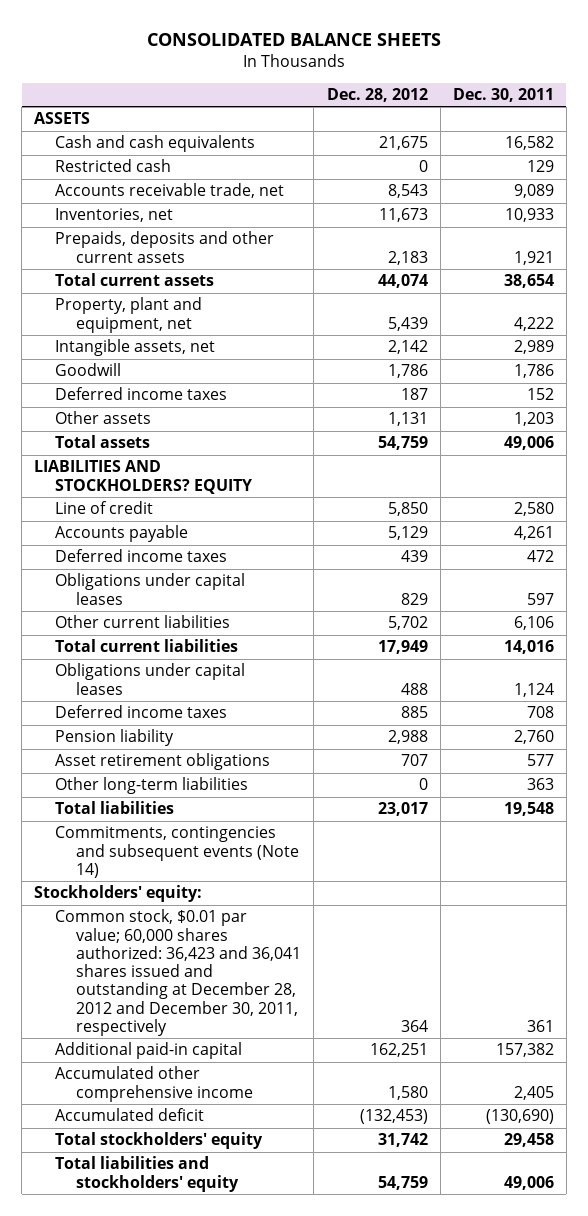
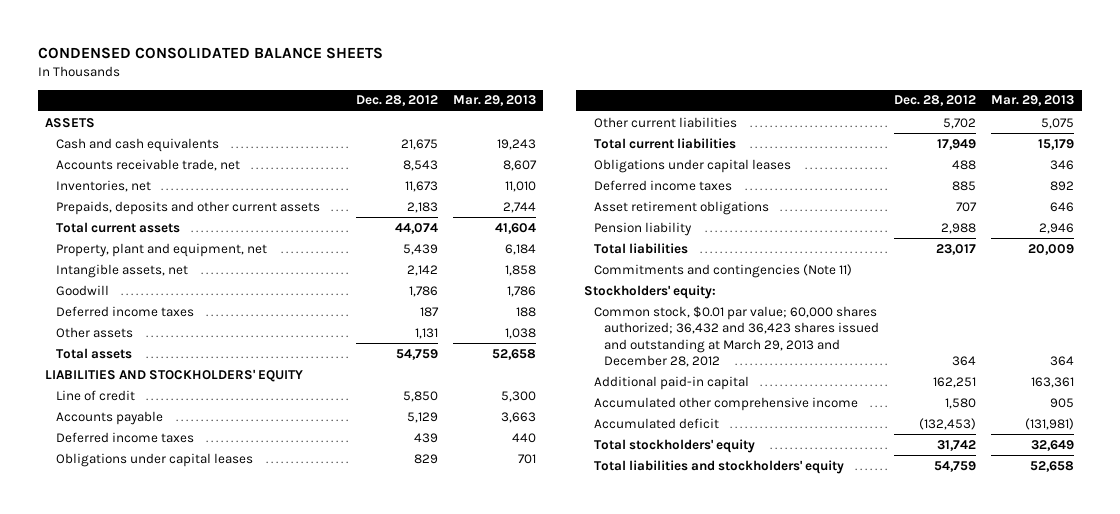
[146,32,441,46] CONSOLIDATED BALANCE SHEETS -> [37,47,383,60] CONDENSED CONSOLIDATED BALANCE SHEETS
[452,87,554,102] Dec. 30, 2011 -> none
none -> [452,95,536,107] Mar. 29, 2013
[55,159,172,173] Restricted cash -> none
[34,460,253,494] LIABILITIES AND STOCKHOLDERS? EQUITY -> [45,368,304,382] LIABILITIES AND STOCKHOLDERS' EQUITY
[55,777,249,795] Other long-term liabilities -> none
[55,729,175,747] Pension liability -> [594,221,693,236] Pension liability
[55,826,300,878] Commitments, contingencies and subsequent events (Note 14) -> [594,263,853,278] Commitments and contingencies (Note 11)
[55,909,302,1036] Common stock, $0.01 par value; 60,000 shares authorized: 36,423 and 36,041 shares issued and outstanding at December 28, 2012 and December 30, 2011, respectively -> [594,305,880,368] Common stock, $0.01 par value; 60,000 shares authorized; 36,432 and 36,423 shares issued and outstanding at March 29, 2013 and December 28, 2012

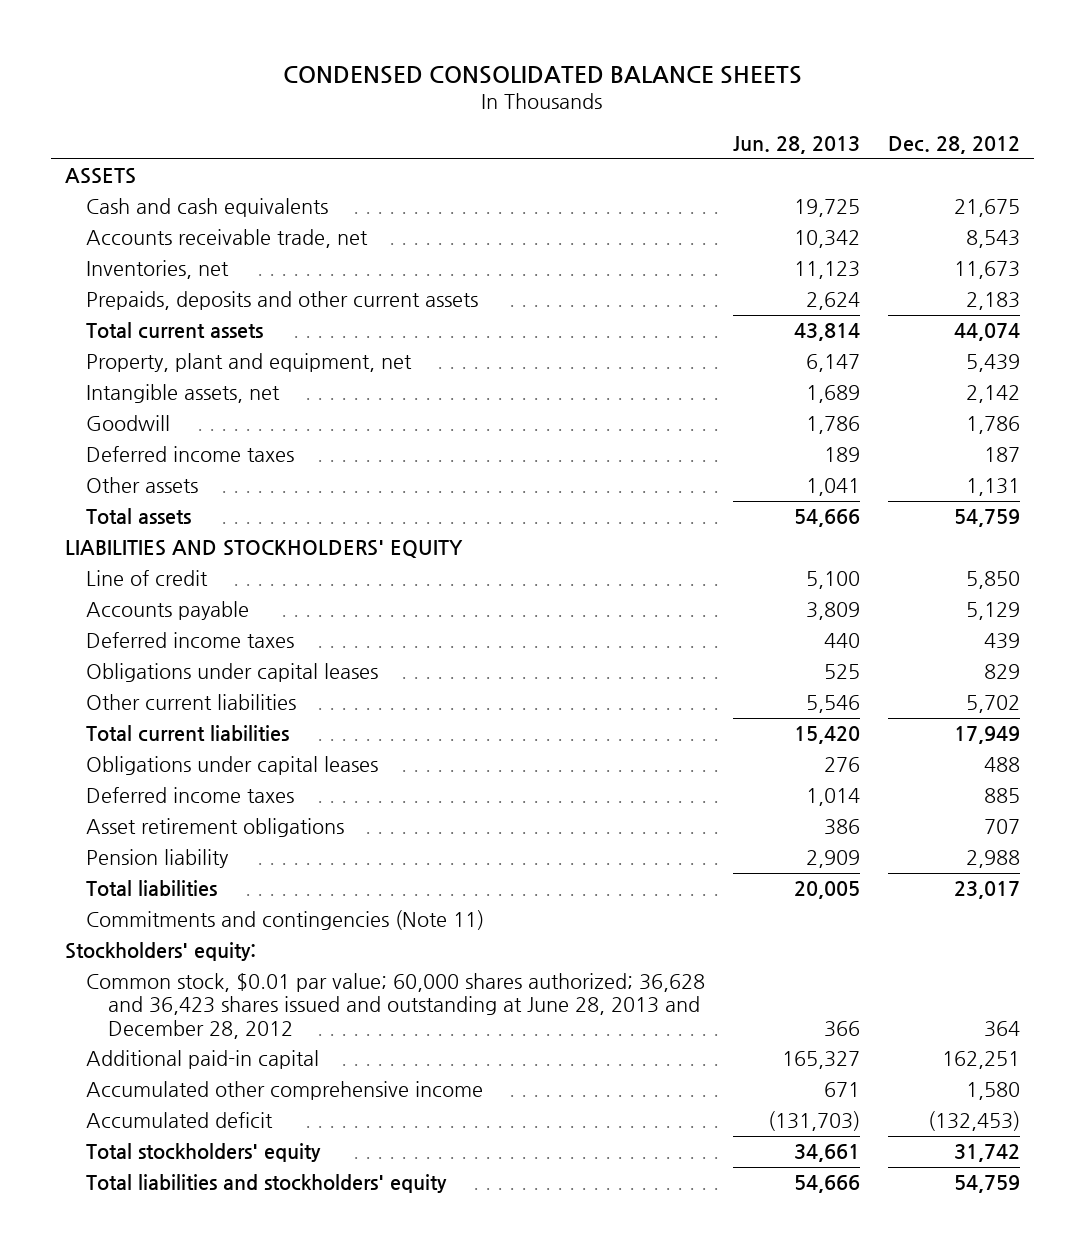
[452,95,536,107] Mar. 29, 2013 -> none
none -> [733,136,861,155] Jun. 28, 2013
[594,305,880,368] Common stock, $0.01 par value; 60,000 shares authorized; 36,432 and 36,423 shares issued and outstanding at March 29, 2013 and December 28, 2012 -> [86,973,706,1039] Common stock, $0.01 par value; 60,000 shares authorized; 36,628 and 36,423 shares issued and outstanding at June 28, 2013 and December 28, 2012

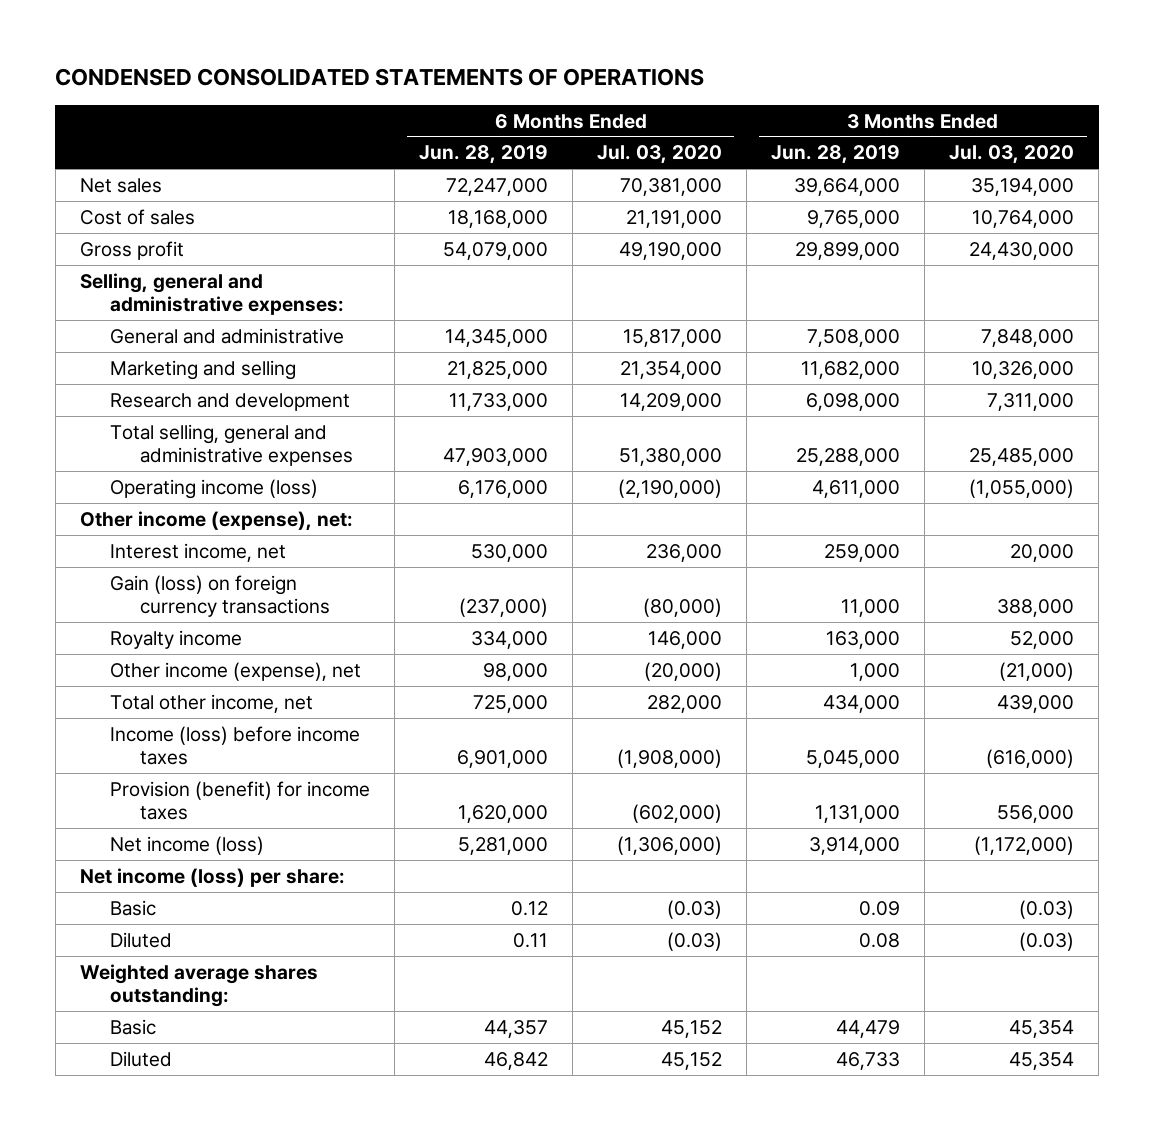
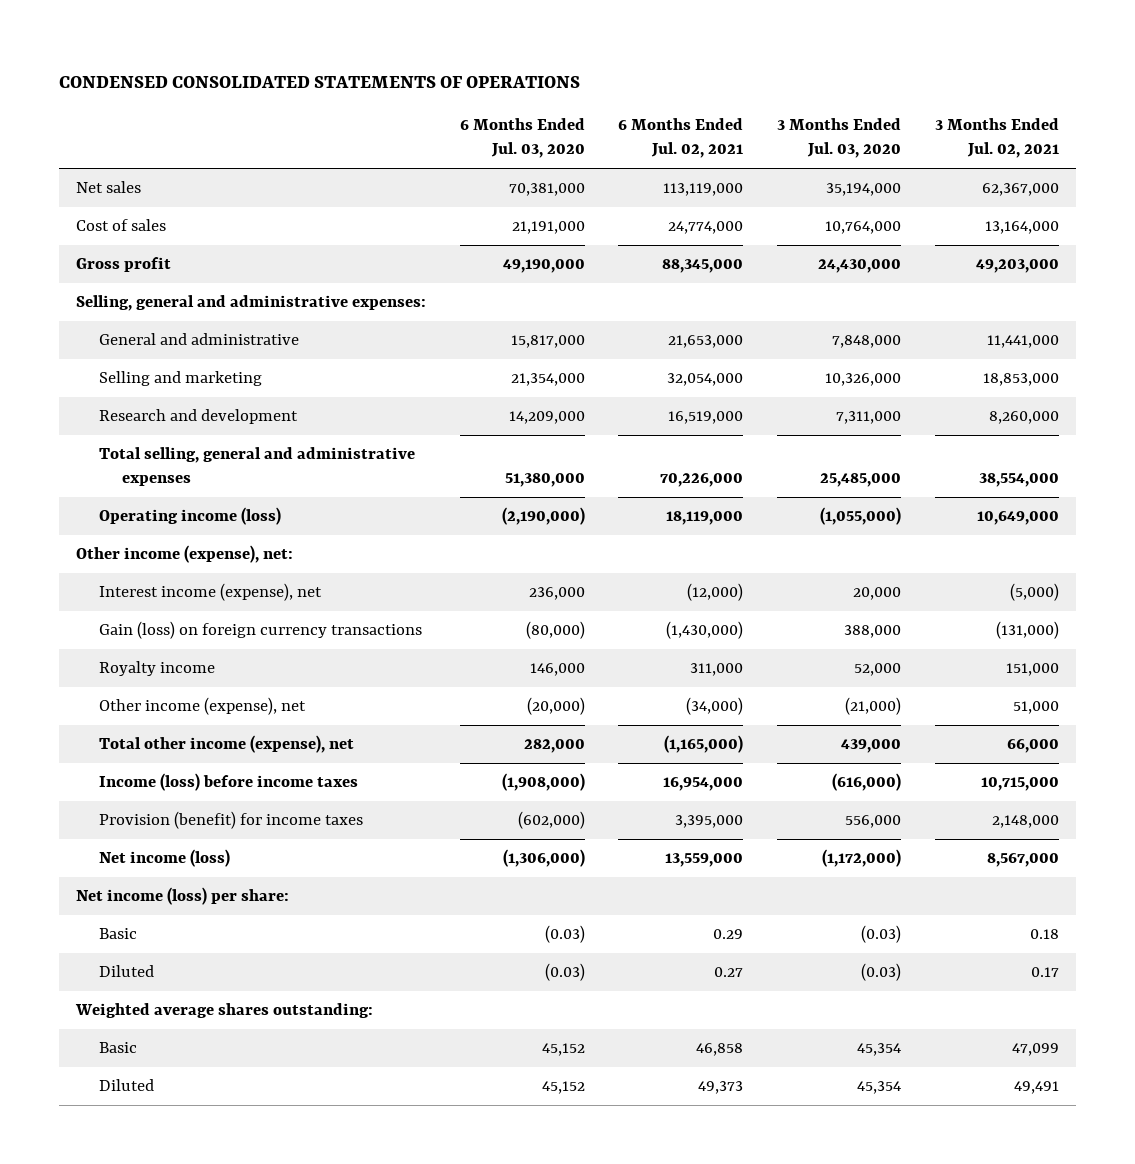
[418,145,548,165] Jun. 28, 2019 -> none
[771,145,901,165] Jun. 28, 2019 -> none
none -> [618,118,744,159] 6 Months Ended Jul. 02, 2021
none -> [934,118,1059,159] 3 Months Ended Jul. 02, 2021
[109,359,296,380] Marketing and selling -> [99,371,263,387] Selling and marketing
[109,542,286,562] Interest income, net -> [99,583,323,602] Interest income (expense), net
[109,693,313,713] Total other income, net -> [99,735,355,754] Total other income (expense), net

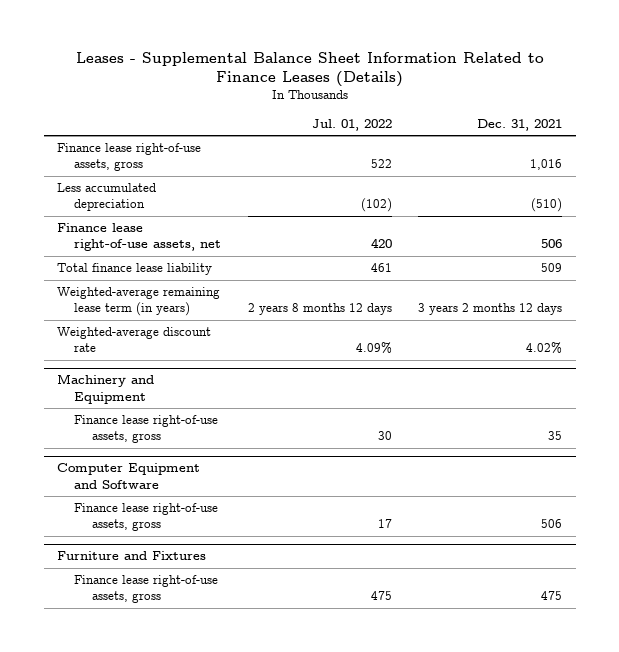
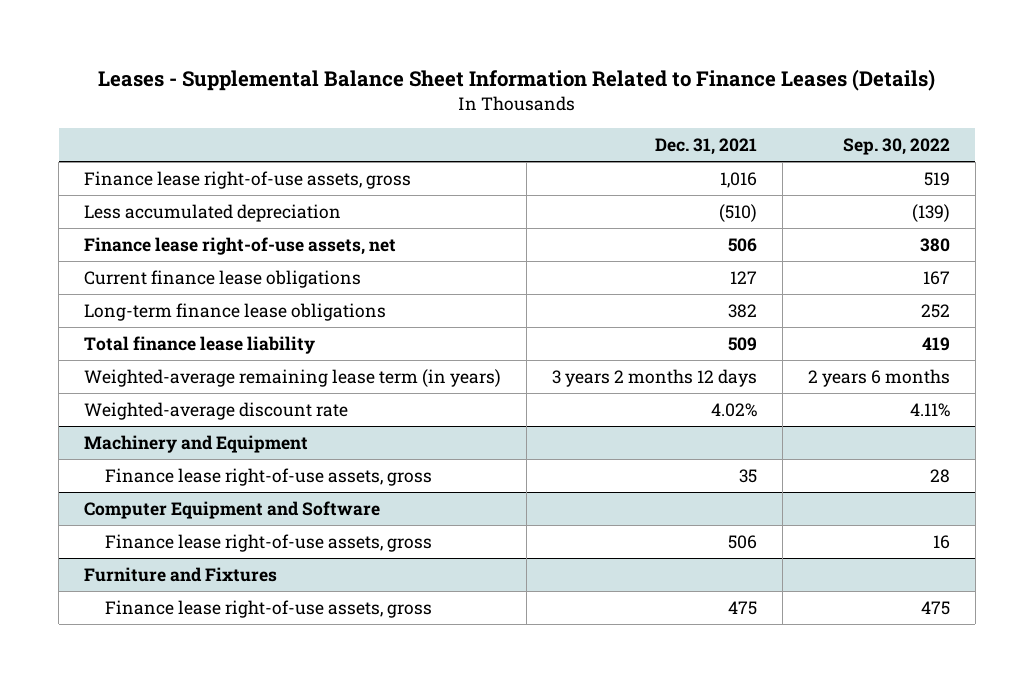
[311,118,392,131] Jul. 01, 2022 -> none
none -> [842,137,950,155] Sep. 30, 2022
none -> [84,269,362,288] Current finance lease obligations
none -> [84,302,387,321] Long-term finance lease obligations

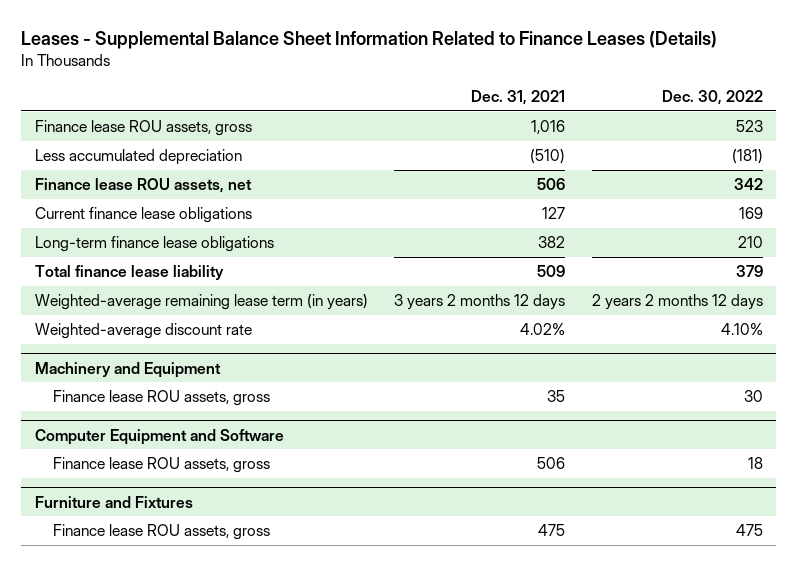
[842,137,950,155] Sep. 30, 2022 -> none
none -> [661,90,763,106] Dec. 30, 2022
[84,170,412,189] Finance lease right-of-use assets, gross -> [34,120,252,137] Finance lease ROU assets, gross
[84,236,397,255] Finance lease right-of-use assets, net -> [34,178,252,194] Finance lease ROU assets, net
[104,467,432,486] Finance lease right-of-use assets, gross -> [53,390,271,407] Finance lease ROU assets, gross
[104,533,432,552] Finance lease right-of-use assets, gross -> [53,457,271,474] Finance lease ROU assets, gross
[104,599,432,618] Finance lease right-of-use assets, gross -> [53,524,271,541] Finance lease ROU assets, gross

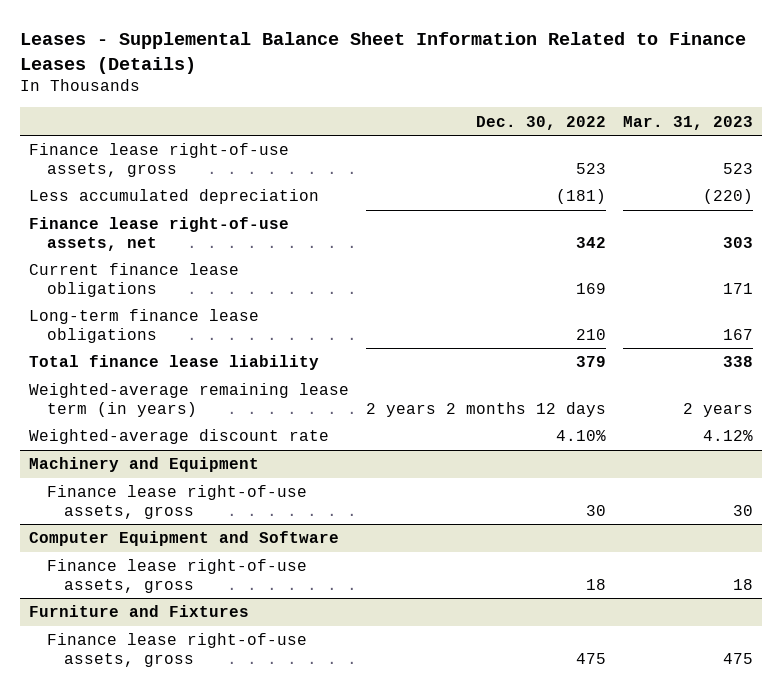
[471,90,566,106] Dec. 31, 2021 -> none
none -> [623,115,754,130] Mar. 31, 2023
[34,120,252,137] Finance lease ROU assets, gross -> [28,143,289,177] Finance lease right-of-use assets, gross
[34,178,252,194] Finance lease ROU assets, net -> [28,217,289,251] Finance lease right-of-use assets, net
[53,390,271,407] Finance lease ROU assets, gross -> [46,485,307,519] Finance lease right-of-use assets, gross
[53,457,271,474] Finance lease ROU assets, gross -> [46,559,307,593] Finance lease right-of-use assets, gross
[53,524,271,541] Finance lease ROU assets, gross -> [46,633,307,667] Finance lease right-of-use assets, gross

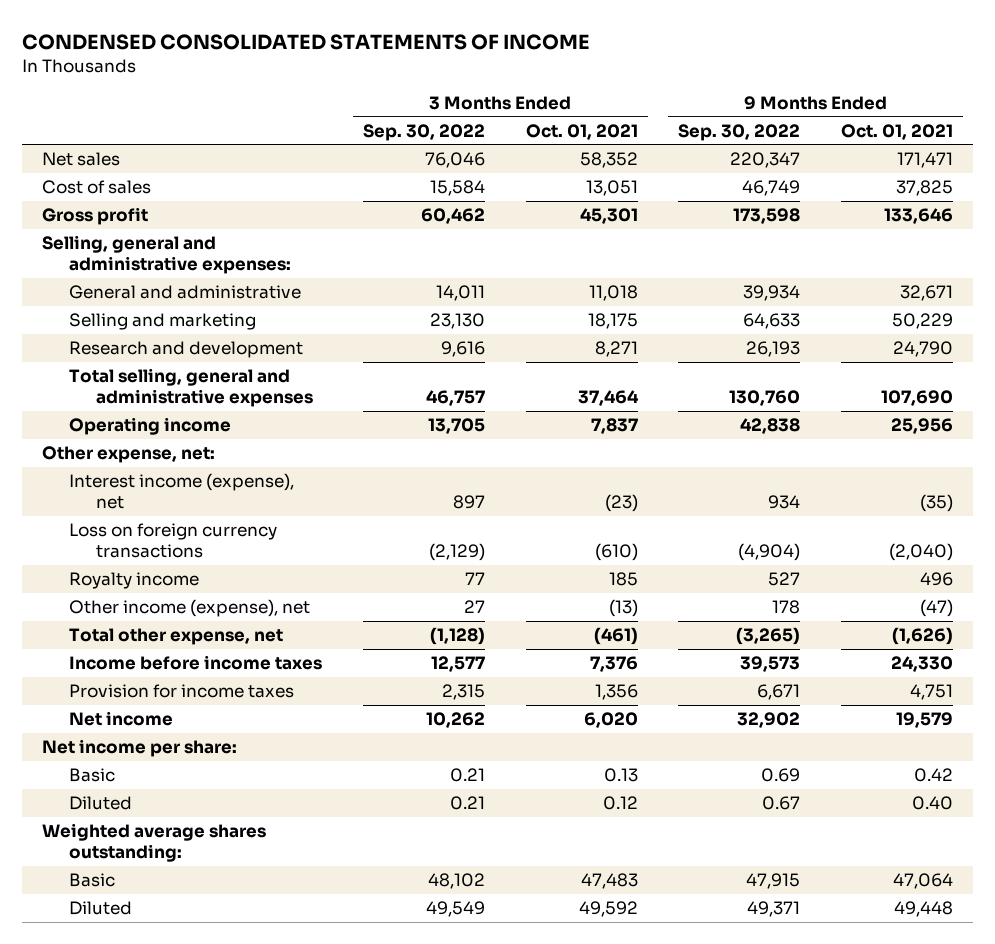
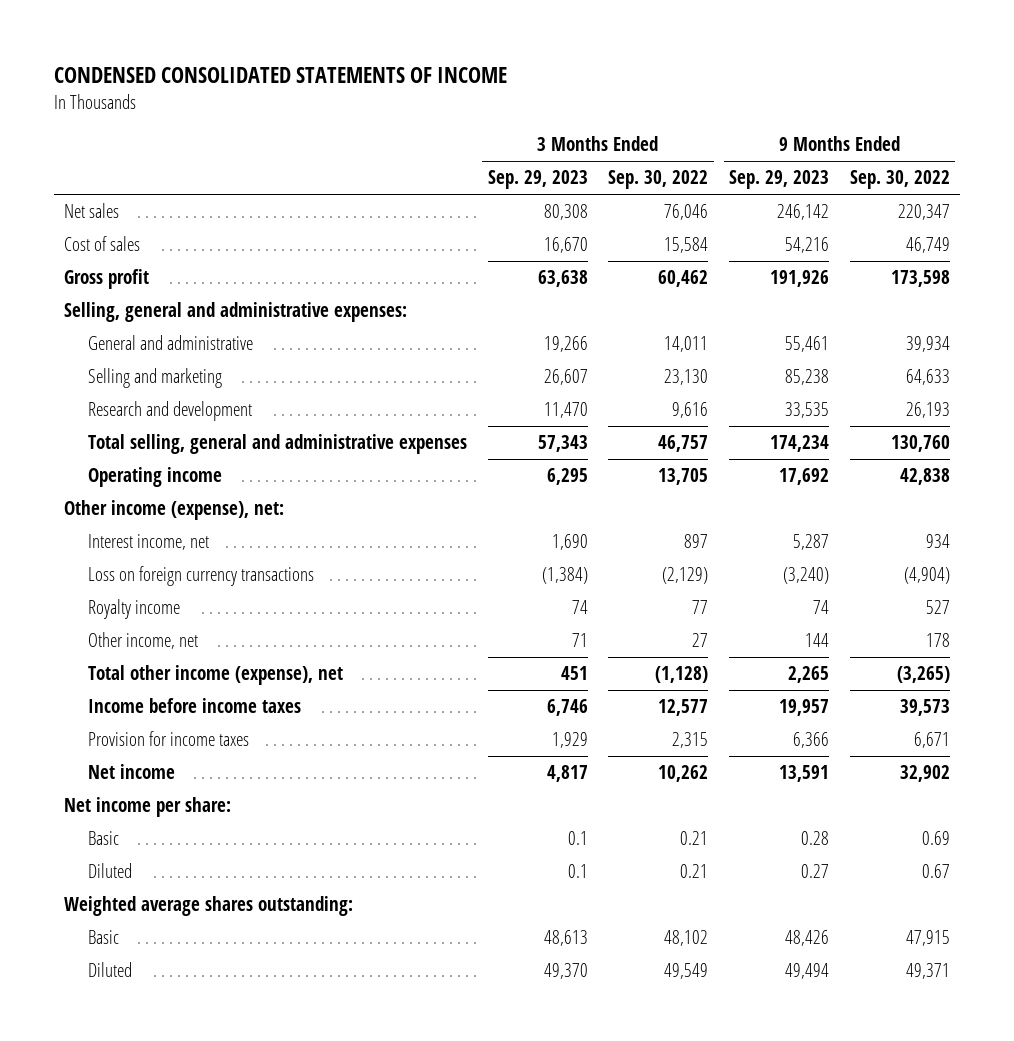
[525,123,638,140] Oct. 01, 2021 -> none
[840,123,953,140] Oct. 01, 2021 -> none
none -> [487,170,588,190] Sep. 29, 2023
none -> [729,170,830,190] Sep. 29, 2023
[42,446,216,464] Other expense, net: -> [64,500,285,521] Other income (expense), net:
[69,473,295,510] Interest income (expense), net -> [87,534,209,551] Interest income, net
[69,599,311,618] Other income (expense), net -> [87,632,198,650] Other income, net
[69,628,284,646] Total other expense, net -> [87,665,343,686] Total other income (expense), net

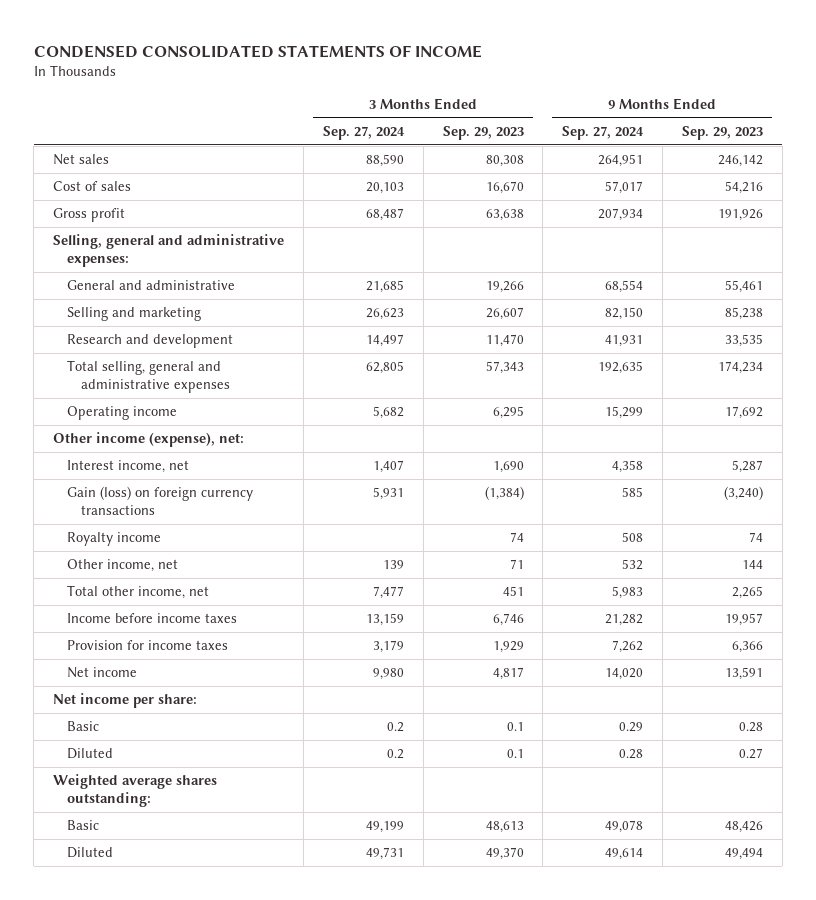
[608,170,709,190] Sep. 30, 2022 -> none
[850,170,951,190] Sep. 30, 2022 -> none
none -> [322,126,405,141] Sep. 27, 2024
none -> [562,126,645,141] Sep. 27, 2024
[87,566,314,587] Loss on foreign currency transactions -> [67,486,254,516] Gain (loss) on foreign currency transactions
[87,665,343,686] Total other income (expense), net -> [67,585,210,600] Total other income, net

